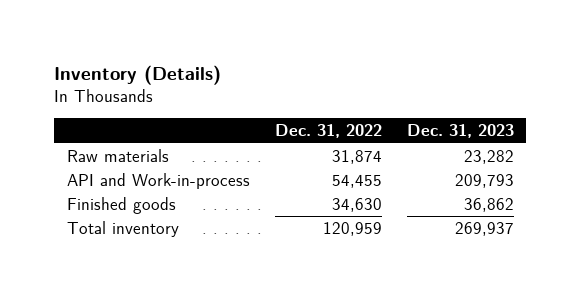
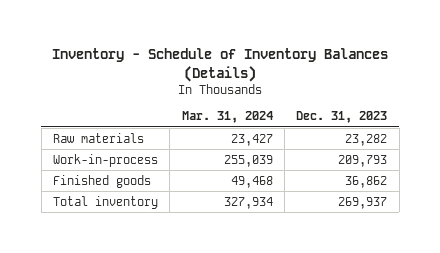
[54,64,222,85] Inventory (Details) -> [52,48,389,82] Inventory - Schedule of Inventory Balances (Details)
[274,124,382,139] Dec. 31, 2022 -> none
none -> [181,111,273,124] Mar. 31, 2024
[66,172,250,189] API and Work-in-process -> [52,153,158,167] Work-in-process

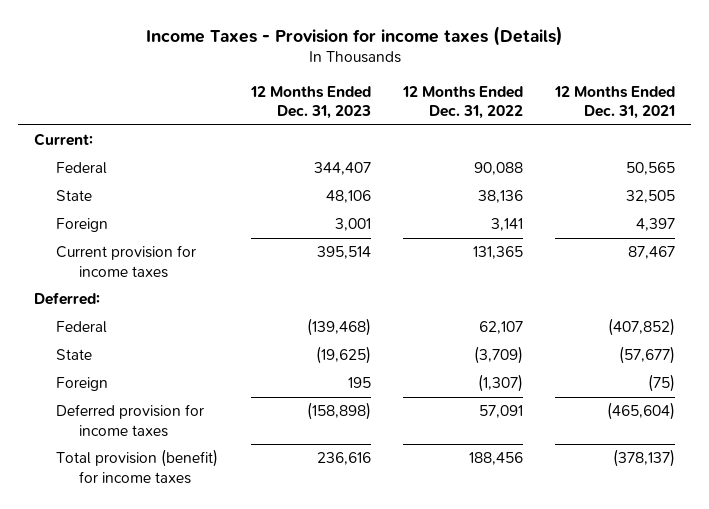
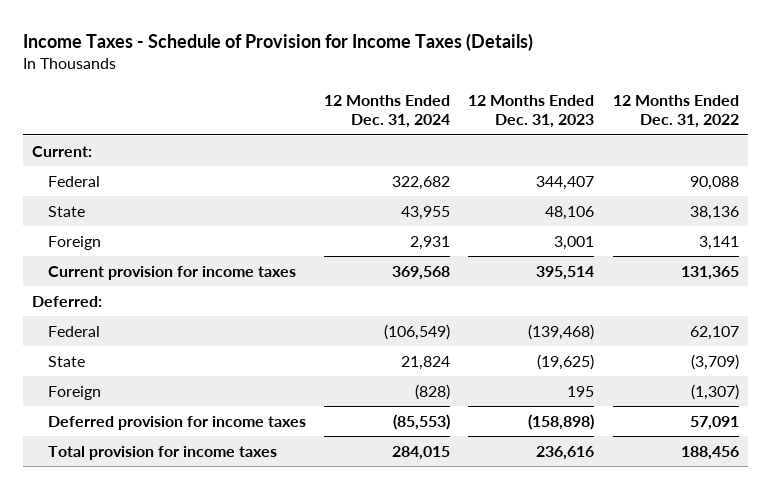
[145,25,563,46] Income Taxes - Provision for income taxes (Details) -> [23,32,534,51] Income Taxes - Schedule of Provision for Income Taxes (Details)
[554,85,676,120] 12 Months Ended Dec. 31, 2021 -> none
none -> [324,94,451,129] 12 Months Ended Dec. 31, 2024
[56,449,219,484] Total provision (benefit) for income taxes -> [47,445,277,460] Total provision for income taxes

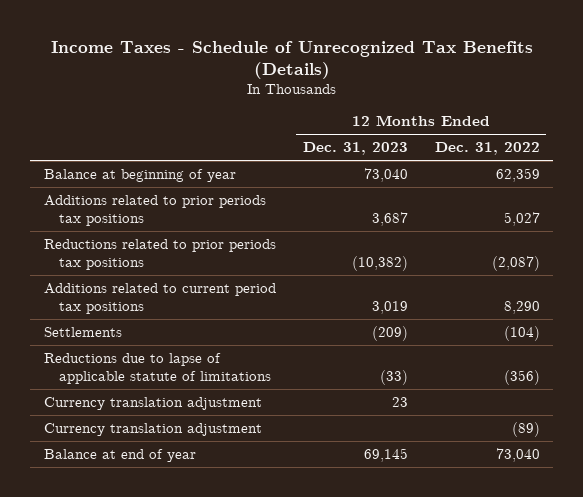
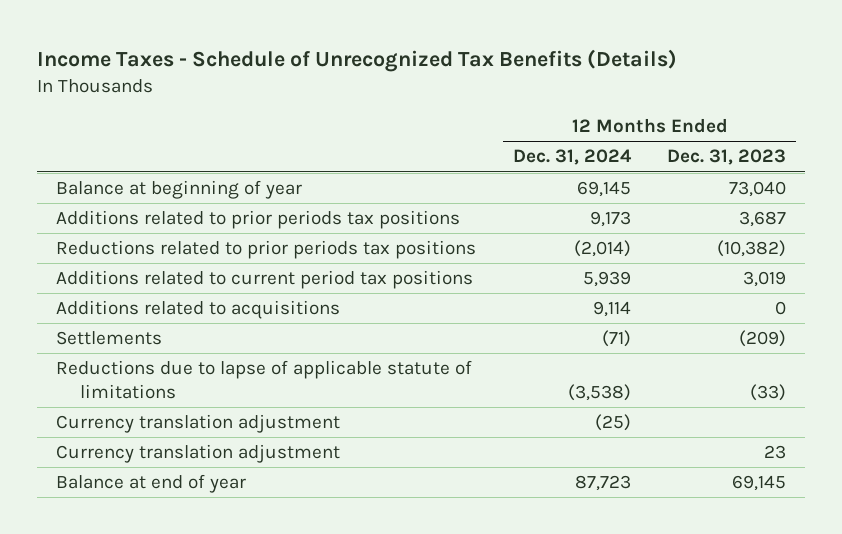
[434,142,540,156] Dec. 31, 2022 -> none
none -> [512,149,632,166] Dec. 31, 2024
none -> [55,300,340,320] Additions related to acquisitions
[43,396,262,410] Currency translation adjustment -> [55,444,340,464] Currency translation adjustment

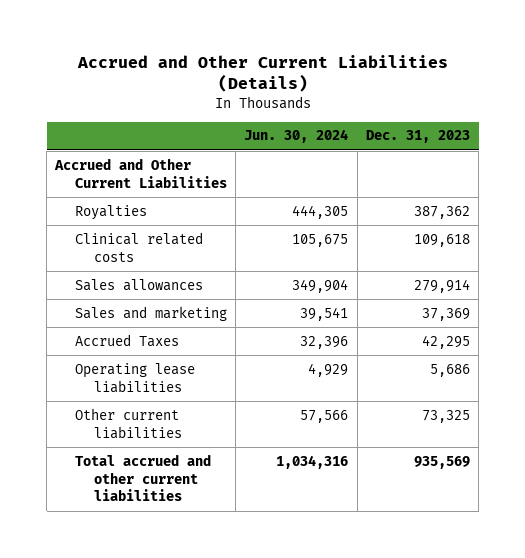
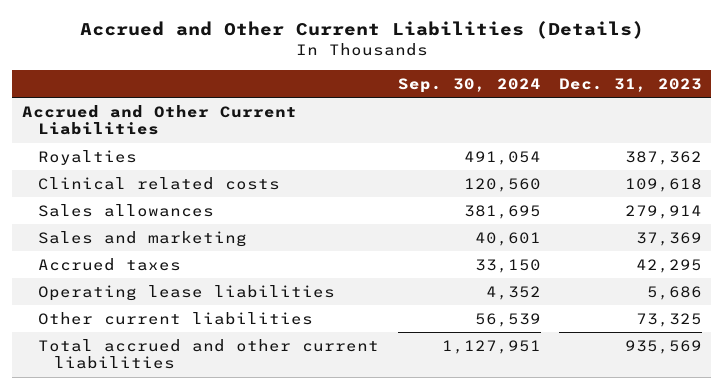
[244,129,349,144] Jun. 30, 2024 -> none
none -> [397,77,541,93] Sep. 30, 2024
[74,333,179,347] Accrued Taxes -> [38,257,182,271] Accrued taxes

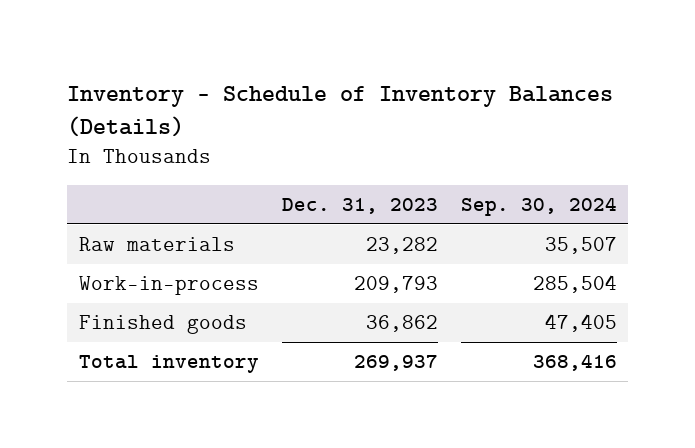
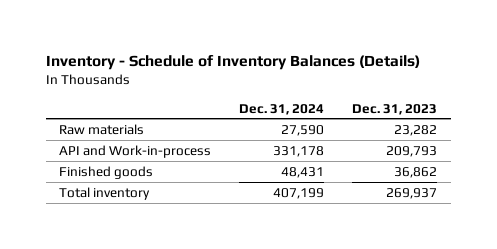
[460,196,617,216] Sep. 30, 2024 -> none
none -> [239,103,325,115] Dec. 31, 2024
[78,276,259,296] Work-in-process -> [59,144,212,158] API and Work-in-process

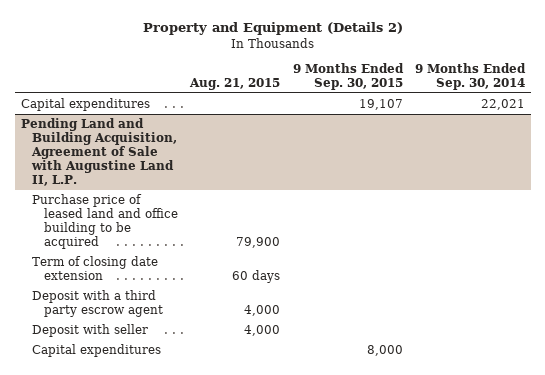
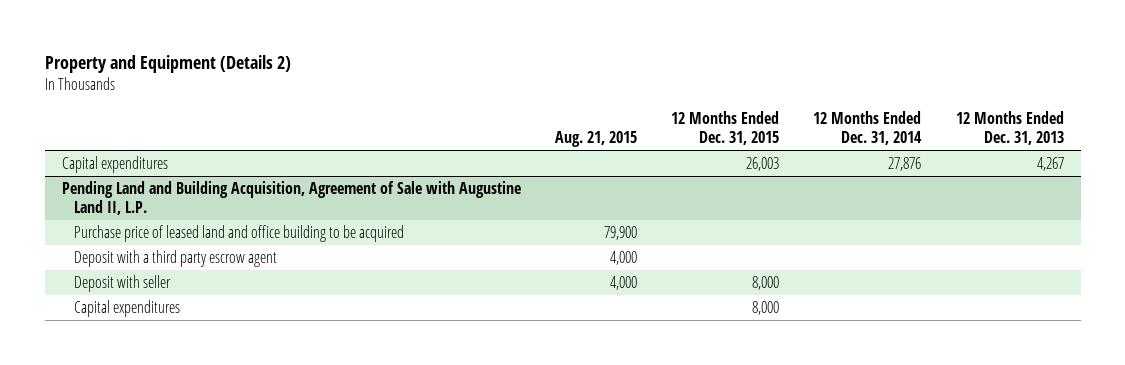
[292,63,404,90] 9 Months Ended Sep. 30, 2015 -> none
[414,63,526,90] 9 Months Ended Sep. 30, 2014 -> none
none -> [671,111,780,146] 12 Months Ended Dec. 31, 2015
none -> [813,111,923,146] 12 Months Ended Dec. 31, 2014
none -> [955,111,1064,146] 12 Months Ended Dec. 31, 2013
[32,256,159,281] Term of closing date extension -> none

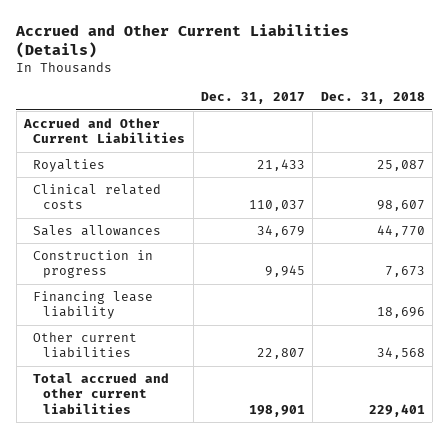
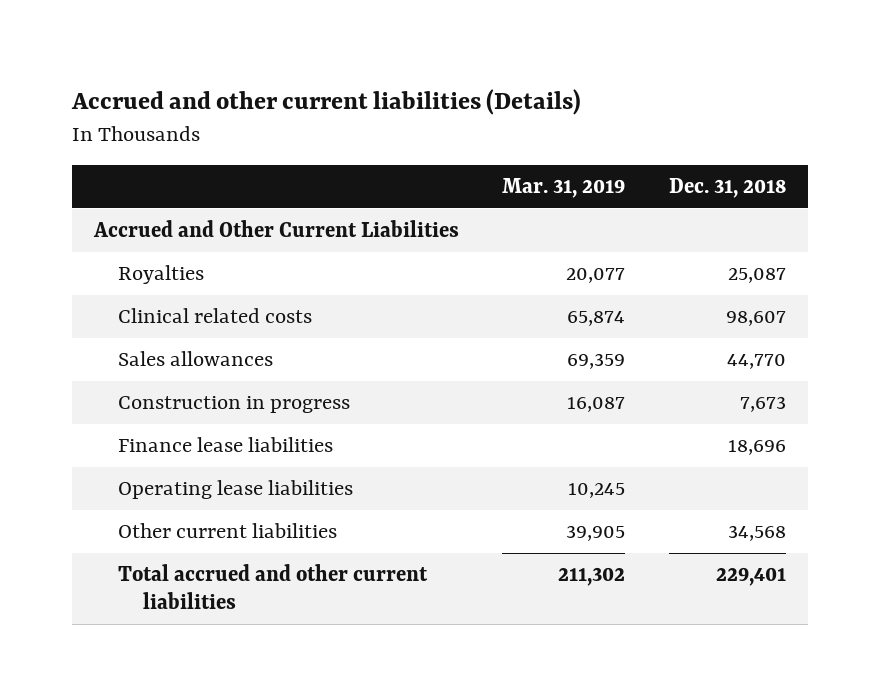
[15,23,350,59] Accrued and Other Current Liabilities (Details) -> [71,88,582,115] Accrued and other current liabilities (Details)
[200,92,305,105] Dec. 31, 2017 -> none
none -> [502,178,626,199] Mar. 31, 2019
[33,290,154,320] Financing lease liability -> [118,437,334,453] Finance lease liabilities
none -> [118,480,354,500] Operating lease liabilities

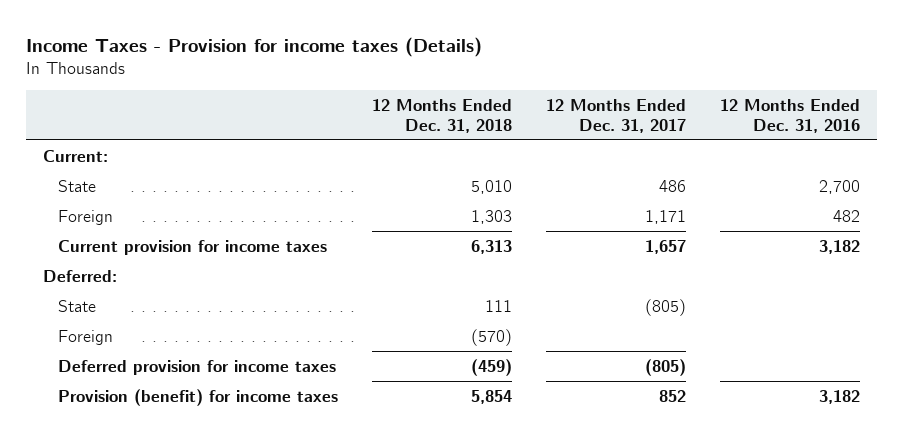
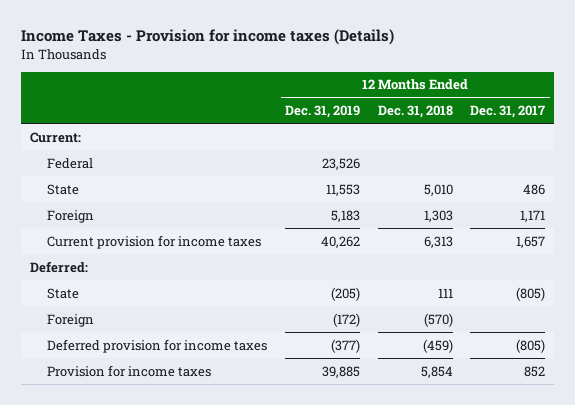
[720,98,861,133] 12 Months Ended Dec. 31, 2016 -> none
none -> [285,105,361,119] Dec. 31, 2019
none -> [47,157,94,169] Federal
[57,388,338,406] Provision (benefit) for income taxes -> [47,364,212,377] Provision for income taxes

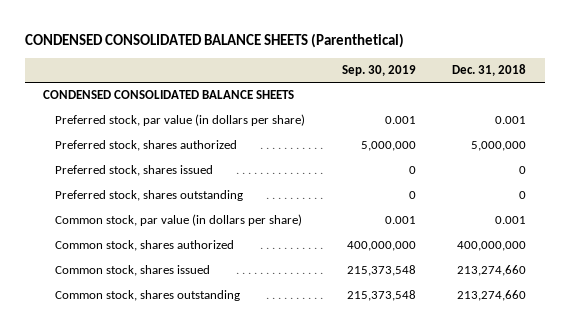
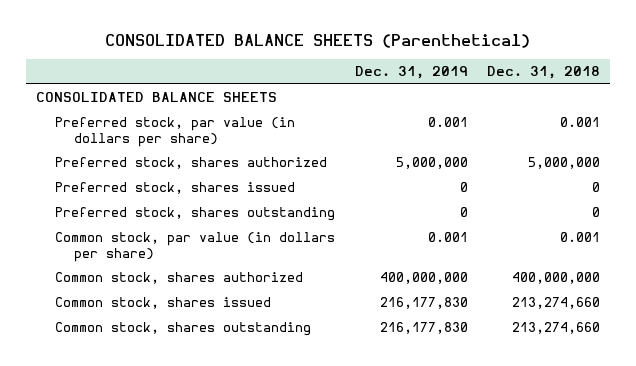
[24,32,404,48] CONDENSED CONSOLIDATED BALANCE SHEETS (Parenthetical) -> [105,33,531,48] CONSOLIDATED BALANCE SHEETS (Parenthetical)
[341,65,416,77] Sep. 30, 2019 -> none
none -> [354,66,468,80] Dec. 31, 2019
[43,90,295,100] CONDENSED CONSOLIDATED BALANCE SHEETS -> [35,92,277,103] CONSOLIDATED BALANCE SHEETS

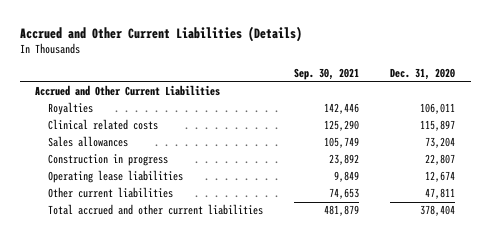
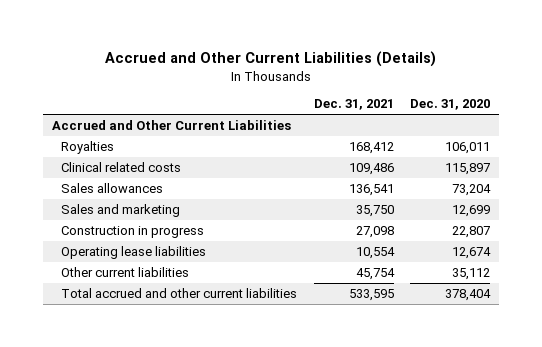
[294,68,360,81] Sep. 30, 2021 -> none
none -> [313,99,394,111] Dec. 31, 2021
none -> [61,203,181,217] Sales and marketing
[425,188,456,200] 47,811 -> [452,267,491,280] 35,112

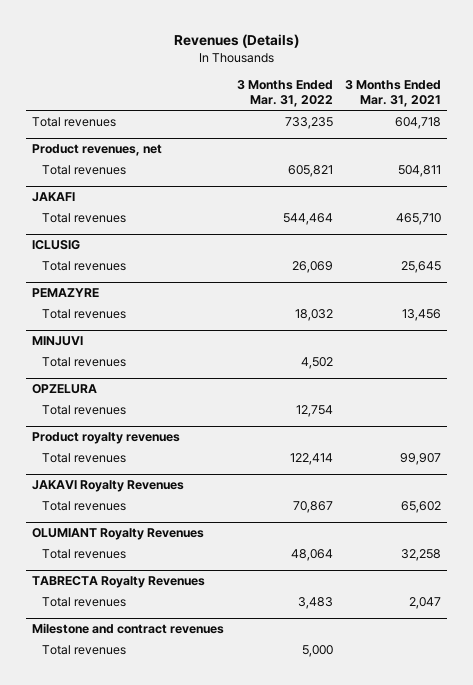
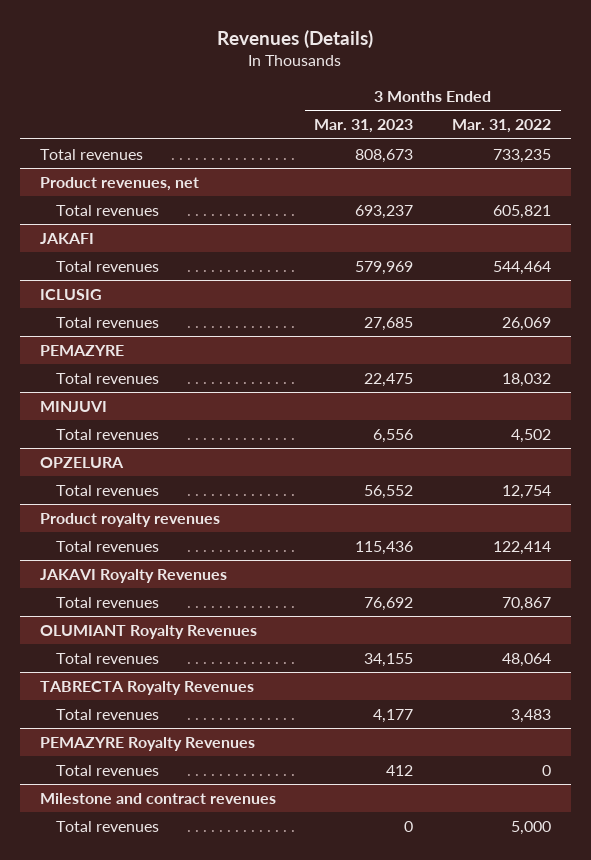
[344,79,441,108] 3 Months Ended Mar. 31, 2021 -> none
none -> [314,119,414,134] Mar. 31, 2023
none -> [39,736,255,751] PEMAZYRE Royalty Revenues
none -> [55,764,159,776] Total revenues

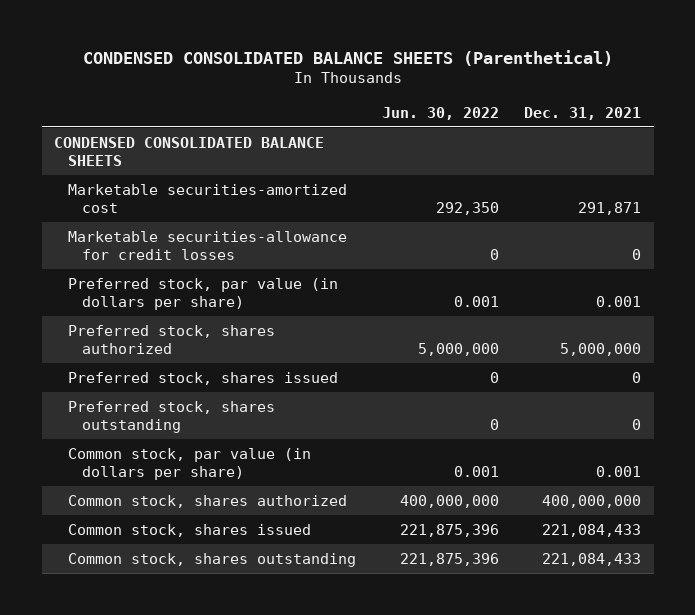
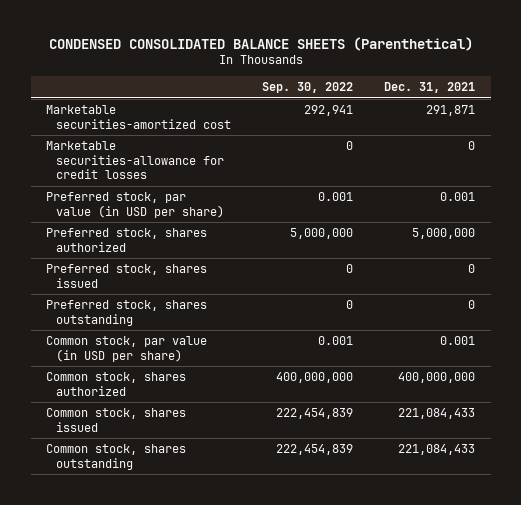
[381,106,499,120] Jun. 30, 2022 -> none
none -> [262,82,354,94] Sep. 30, 2022
[54,136,325,167] CONDENSED CONSOLIDATED BALANCE SHEETS -> none
[68,277,339,311] Preferred stock, par value (in dollars per share) -> [46,192,225,218] Preferred stock, par value (in USD per share)
[68,447,312,481] Common stock, par value (in dollars per share) -> [46,336,208,362] Common stock, par value (in USD per share)

